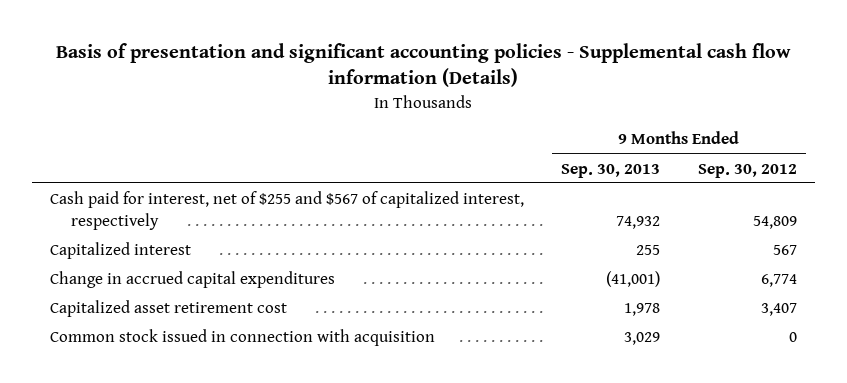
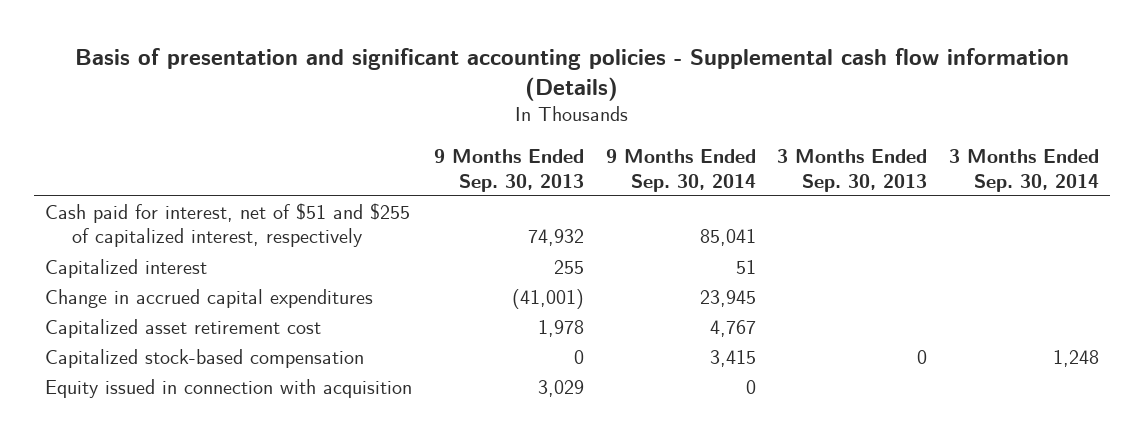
[697,163,797,178] Sep. 30, 2012 -> none
none -> [605,148,756,192] 9 Months Ended Sep. 30, 2014
none -> [777,148,928,192] 3 Months Ended Sep. 30, 2013
none -> [949,148,1100,192] 3 Months Ended Sep. 30, 2014
[50,190,525,230] Cash paid for interest, net of $255 and $567 of capitalized interest, respectively -> [44,202,410,248] Cash paid for interest, net of $51 and $255 of capitalized interest, respectively
none -> [44,348,364,368] Capitalized stock-based compensation
[50,328,436,346] Common stock issued in connection with acquisition -> [44,378,412,398] Equity issued in connection with acquisition

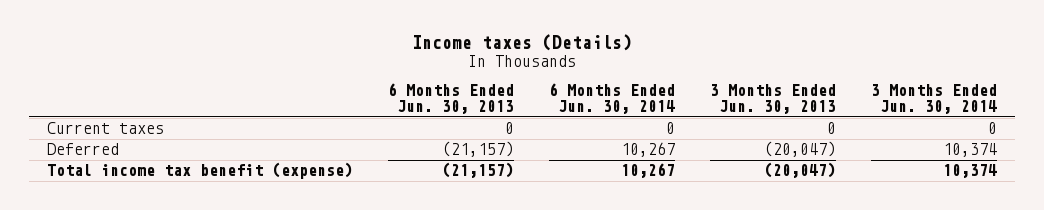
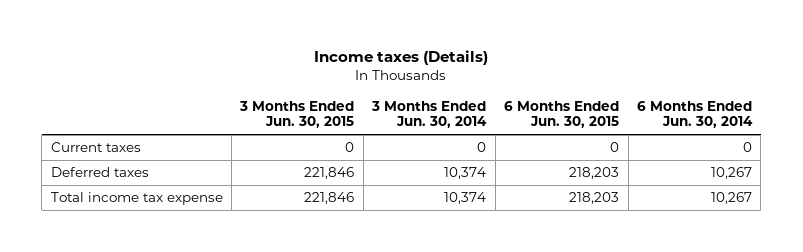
[388,82,515,115] 6 Months Ended Jun. 30, 2013 -> none
[710,83,837,115] 3 Months Ended Jun. 30, 2013 -> none
none -> [239,100,355,129] 3 Months Ended Jun. 30, 2015
none -> [504,100,620,129] 6 Months Ended Jun. 30, 2015
[47,143,120,156] Deferred -> [50,167,149,178] Deferred taxes
[47,162,354,180] Total income tax benefit (expense) -> [50,192,223,206] Total income tax expense

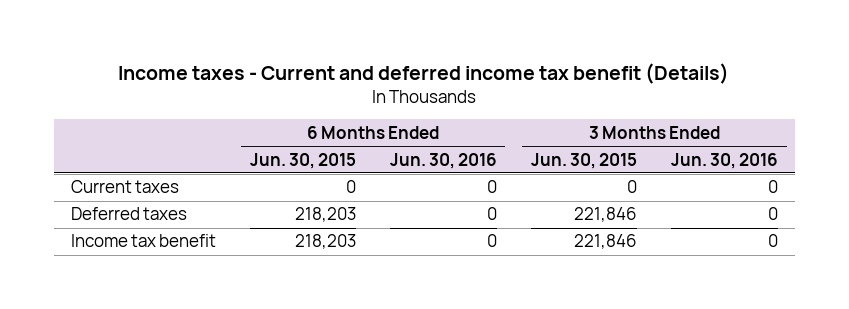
[314,50,489,66] Income taxes (Details) -> [118,62,730,84] Income taxes - Current and deferred income tax benefit (Details)
[371,100,488,129] 3 Months Ended Jun. 30, 2014 -> none
[637,100,754,129] 6 Months Ended Jun. 30, 2014 -> none
none -> [389,152,497,169] Jun. 30, 2016
none -> [671,152,779,169] Jun. 30, 2016
[50,192,223,206] Total income tax expense -> [70,234,216,248] Income tax benefit

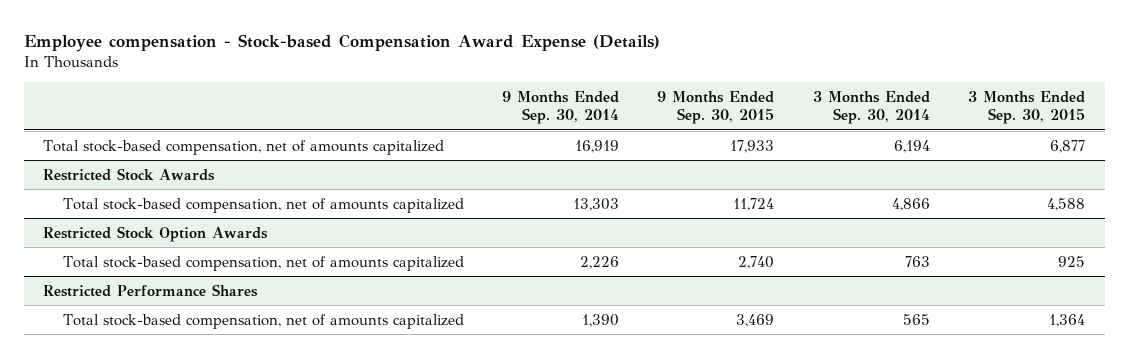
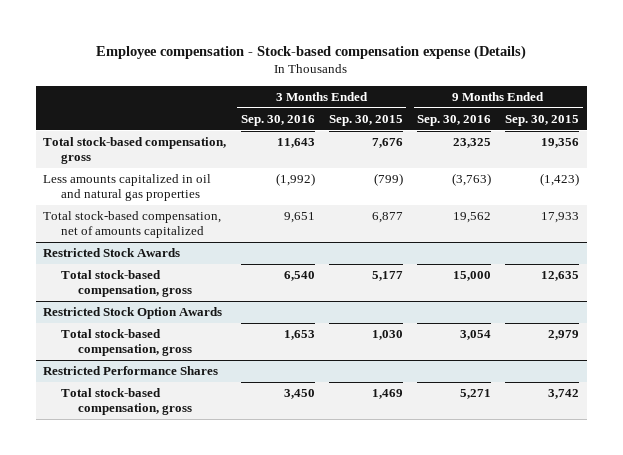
[23,33,660,52] Employee compensation - Stock-based Compensation Award Expense (Details) -> [96,44,527,60] Employee compensation - Stock-based compensation expense (Details)
[502,90,620,125] 9 Months Ended Sep. 30, 2014 -> none
[812,90,930,125] 3 Months Ended Sep. 30, 2014 -> none
none -> [240,114,315,126] Sep. 30, 2016
none -> [417,114,492,126] Sep. 30, 2016
none -> [43,137,227,165] Total stock-based compensation, gross
none -> [43,174,212,202] Less amounts capitalized in oil and natural gas properties
[62,197,464,213] Total stock-based compensation, net of amounts capitalized -> none
none -> [60,270,193,298] Total stock-based compensation, gross
[62,255,464,271] Total stock-based compensation, net of amounts capitalized -> none
none -> [60,329,193,357] Total stock-based compensation, gross
[62,313,464,329] Total stock-based compensation, net of amounts capitalized -> none
none -> [60,388,193,416] Total stock-based compensation, gross

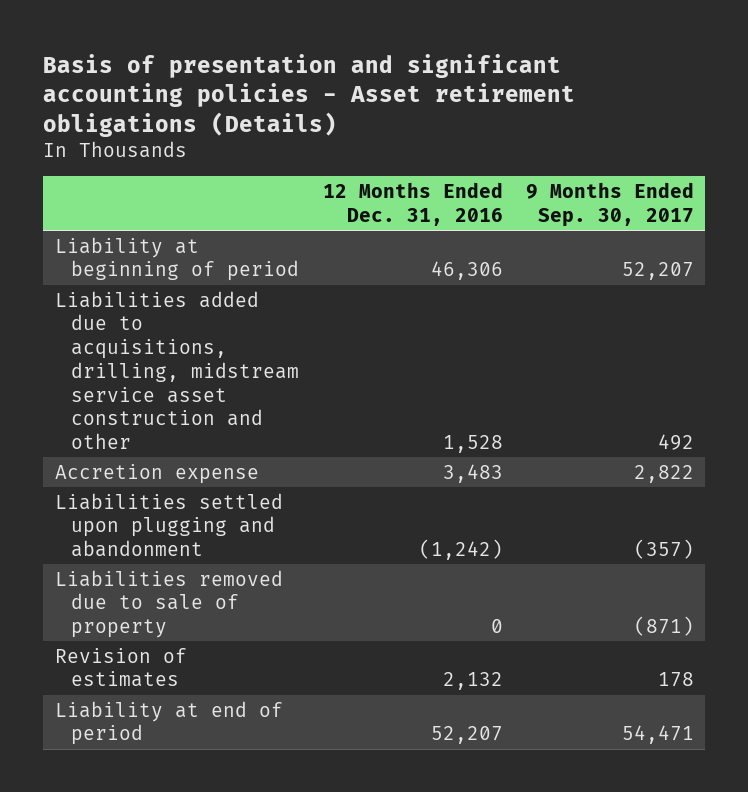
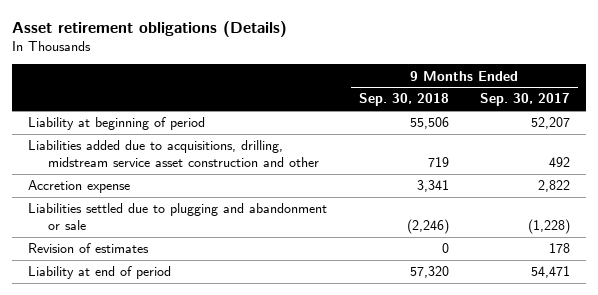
[43,53,576,137] Basis of presentation and significant accounting policies - Asset retirement obligations (Details) -> [11,20,287,37] Asset retirement obligations (Details)
[322,182,503,226] 12 Months Ended Dec. 31, 2016 -> none
none -> [358,93,449,107] Sep. 30, 2018
[54,492,283,558] Liabilities settled upon plugging and abandonment -> none
[54,569,283,639] Liabilities removed due to sale of property -> [27,203,327,231] Liabilities settled due to plugging and abandonment or sale
[633,616,694,637] (871) -> [528,219,571,235] (1,228)

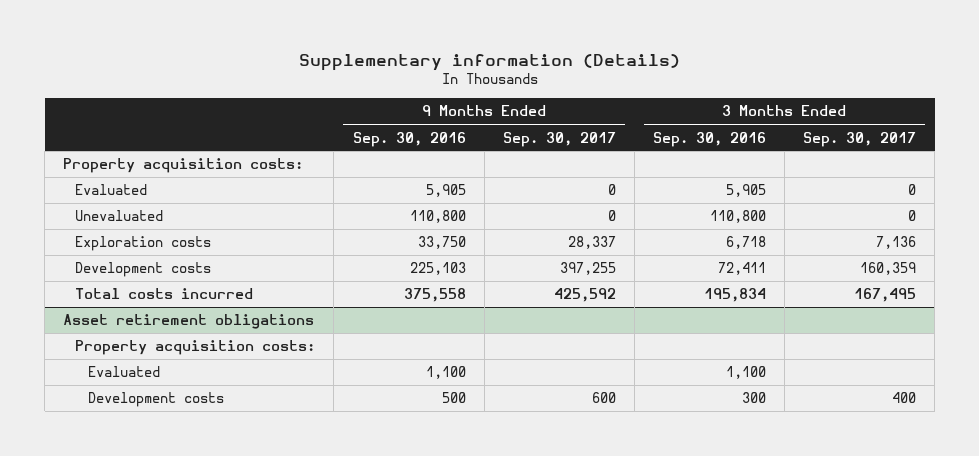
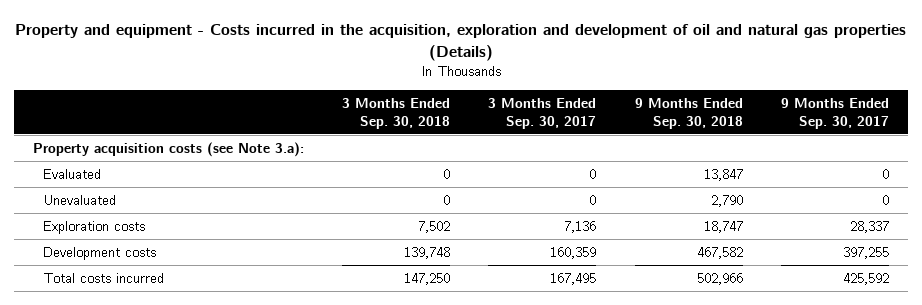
[298,53,680,71] Supplementary information (Details) -> [14,24,906,62] Property and equipment - Costs incurred in the acquisition, exploration and development of oil and natural gas properties (Details)
[352,131,466,147] Sep. 30, 2016 -> none
[652,131,766,147] Sep. 30, 2016 -> none
none -> [342,98,451,129] 3 Months Ended Sep. 30, 2018
none -> [634,98,743,129] 9 Months Ended Sep. 30, 2018
[63,158,304,174] Property acquisition costs: -> [32,141,304,157] Property acquisition costs (see Note 3.a):
[63,314,315,330] Asset retirement obligations -> none
[75,340,316,356] Property acquisition costs: -> none
[87,366,160,378] Evaluated -> none
[87,392,224,408] Development costs -> none

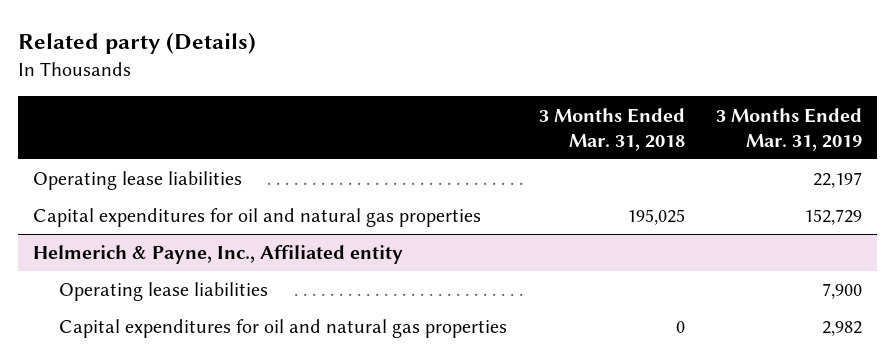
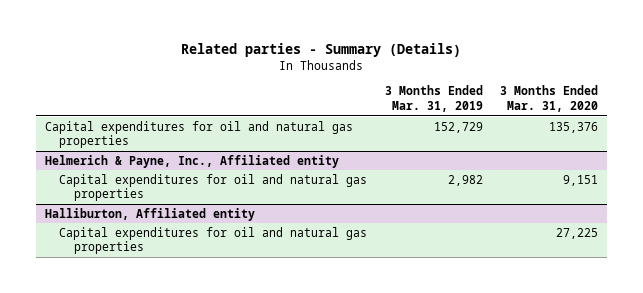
[17,31,256,54] Related party (Details) -> [181,43,462,58] Related parties - Summary (Details)
[538,107,685,151] 3 Months Ended Mar. 31, 2018 -> none
none -> [499,85,598,113] 3 Months Ended Mar. 31, 2020
[33,171,243,191] Operating lease liabilities -> none
[59,282,269,302] Operating lease liabilities -> none
none -> [44,207,255,221] Halliburton, Affiliated entity
none -> [59,226,368,255] Capital expenditures for oil and natural gas properties

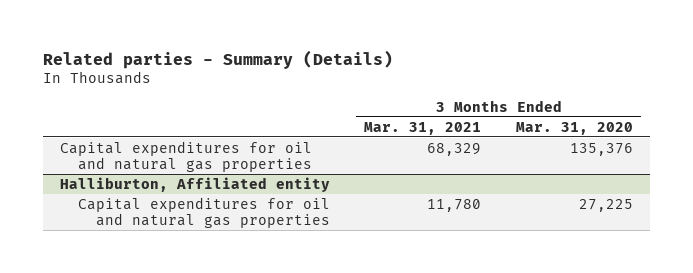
[384,85,483,113] 3 Months Ended Mar. 31, 2019 -> none
none -> [364,121,482,135] Mar. 31, 2021
[44,154,339,168] Helmerich & Payne, Inc., Affiliated entity -> none
[59,173,368,202] Capital expenditures for oil and natural gas properties -> none

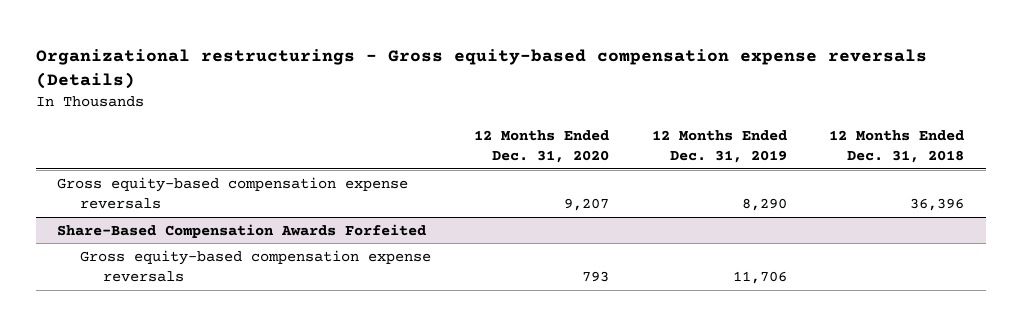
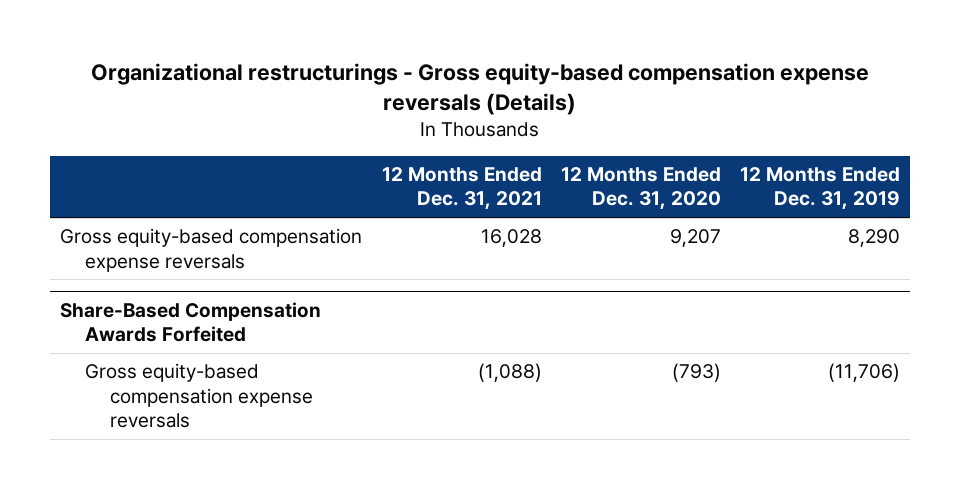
[829,129,965,164] 12 Months Ended Dec. 31, 2018 -> none
none -> [381,167,542,211] 12 Months Ended Dec. 31, 2021
[582,271,610,283] 793 -> [672,363,722,383] (793)
[732,271,787,285] 11,706 -> [828,363,901,383] (11,706)

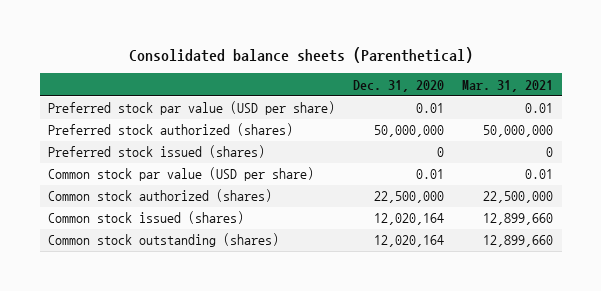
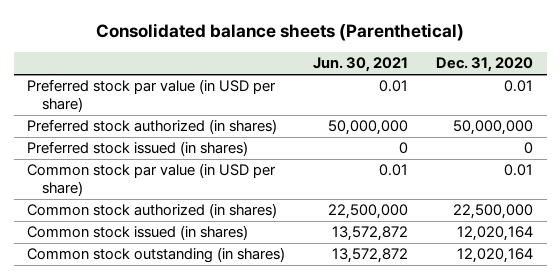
[461,79,553,92] Mar. 31, 2021 -> none
none -> [313,57,409,73] Jun. 30, 2021
[48,101,336,116] Preferred stock par value (USD per share) -> [27,79,277,112] Preferred stock par value (in USD per share)
[48,123,294,137] Preferred stock authorized (shares) -> [27,119,278,135] Preferred stock authorized (in shares)
[48,145,266,159] Preferred stock issued (shares) -> [27,141,249,157] Preferred stock issued (in shares)
[48,167,315,182] Common stock par value (USD per share) -> [27,163,277,196] Common stock par value (in USD per share)
[48,189,273,203] Common stock authorized (shares) -> [27,203,278,219] Common stock authorized (in shares)
[48,211,245,225] Common stock issued (shares) -> [27,225,249,241] Common stock issued (in shares)
[48,233,280,248] Common stock outstanding (shares) -> [27,247,286,264] Common stock outstanding (in shares)

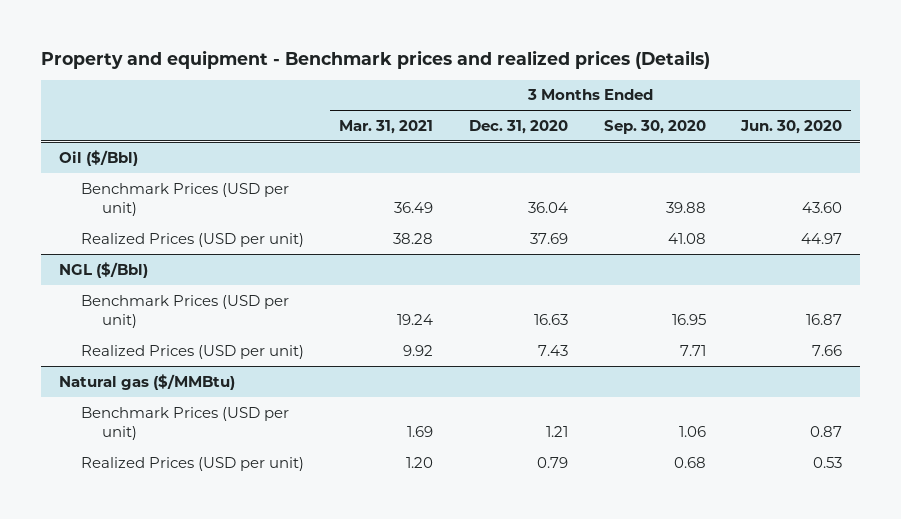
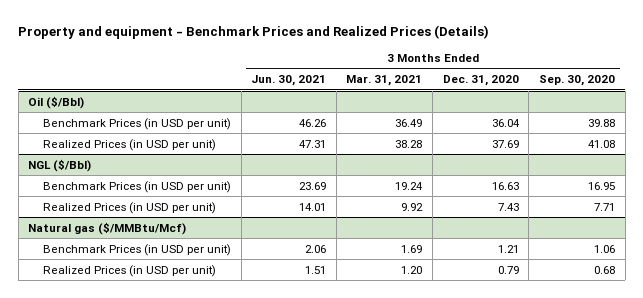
[41,49,711,69] Property and equipment - Benchmark prices and realized prices (Details) -> [18,24,490,39] Property and equipment - Benchmark Prices and Realized Prices (Details)
[740,119,843,134] Jun. 30, 2020 -> none
none -> [251,74,327,86] Jun. 30, 2021
[80,182,289,216] Benchmark Prices (USD per unit) -> [42,117,231,130] Benchmark Prices (in USD per unit)
[80,232,304,247] Realized Prices (USD per unit) -> [42,138,216,151] Realized Prices (in USD per unit)
[80,294,289,328] Benchmark Prices (USD per unit) -> [42,180,231,193] Benchmark Prices (in USD per unit)
[80,344,304,359] Realized Prices (USD per unit) -> [42,201,216,214] Realized Prices (in USD per unit)
[58,373,235,390] Natural gas ($/MMBtu) -> [28,221,187,235] Natural gas ($/MMBtu/Mcf)
[80,406,289,440] Benchmark Prices (USD per unit) -> [42,243,231,256] Benchmark Prices (in USD per unit)
[80,456,304,471] Realized Prices (USD per unit) -> [42,264,216,277] Realized Prices (in USD per unit)

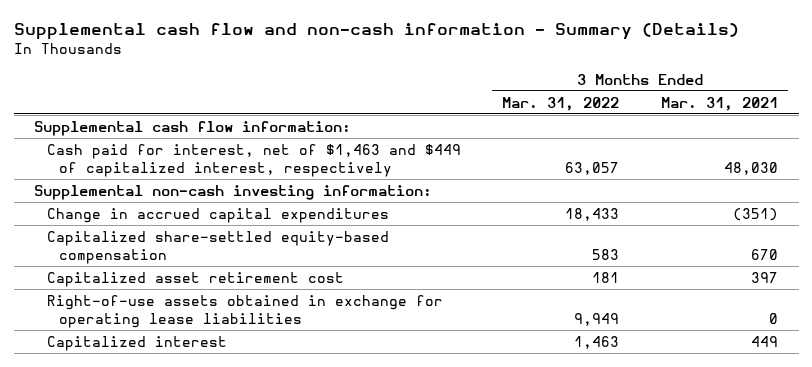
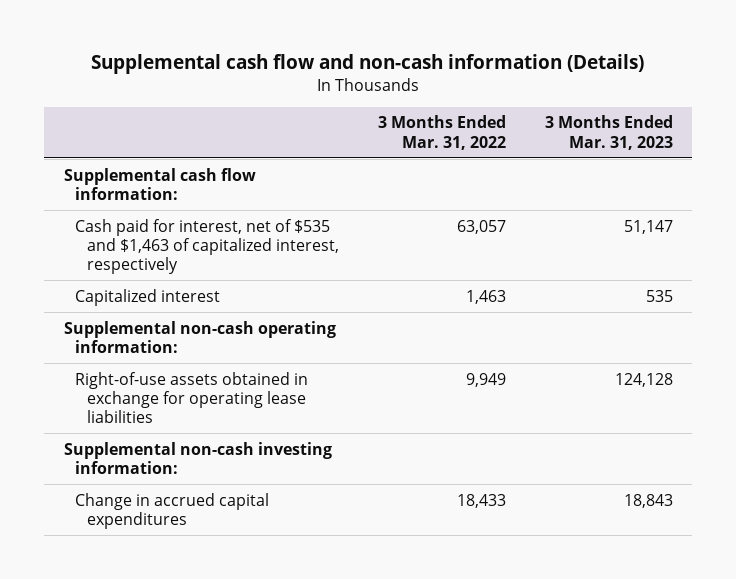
[13,23,739,41] Supplemental cash flow and non-cash information - Summary (Details) -> [91,54,645,75] Supplemental cash flow and non-cash information (Details)
[660,96,778,111] Mar. 31, 2021 -> none
none -> [544,115,673,150] 3 Months Ended Mar. 31, 2023
[46,143,461,177] Cash paid for interest, net of $1,463 and $449 of capitalized interest, respectively -> [75,218,339,275] Cash paid for interest, net of $535 and $1,463 of capitalized interest, respectively
[46,335,227,351] Capitalized interest -> [75,288,221,306] Capitalized interest
none -> [63,320,336,353] Supplemental non-cash operating information:
[46,294,443,328] Right-of-use assets obtained in exchange for operating lease liabilities -> [75,371,309,424] Right-of-use assets obtained in exchange for operating lease liabilities
[46,230,389,264] Capitalized share-settled equity-based compensation -> none
[46,271,344,287] Capitalized asset retirement cost -> none

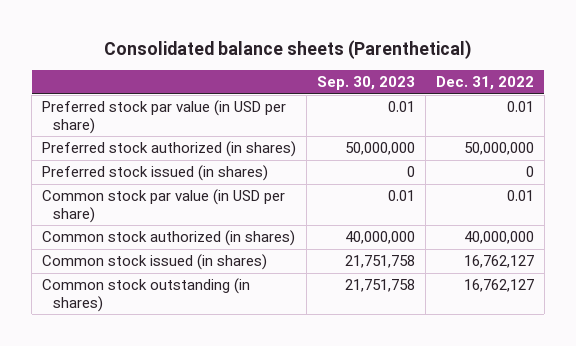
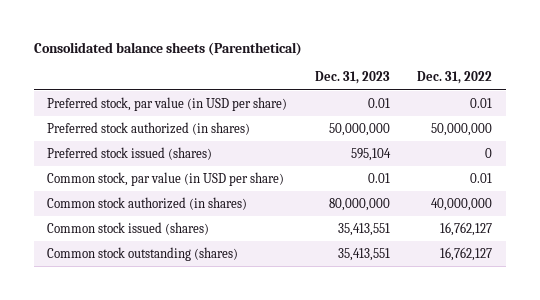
[316,76,415,91] Sep. 30, 2023 -> none
none -> [314,71,390,85] Dec. 31, 2023
[42,100,287,134] Preferred stock par value (in USD per share) -> [47,96,288,111] Preferred stock, par value (in USD per share)
[42,165,269,182] Preferred stock issued (in shares) -> [47,146,213,160] Preferred stock issued (shares)
[42,189,286,223] Common stock par value (in USD per share) -> [47,171,285,186] Common stock, par value (in USD per share)
[42,254,268,271] Common stock issued (in shares) -> [47,221,210,235] Common stock issued (shares)
[42,278,251,312] Common stock outstanding (in shares) -> [47,246,239,261] Common stock outstanding (shares)

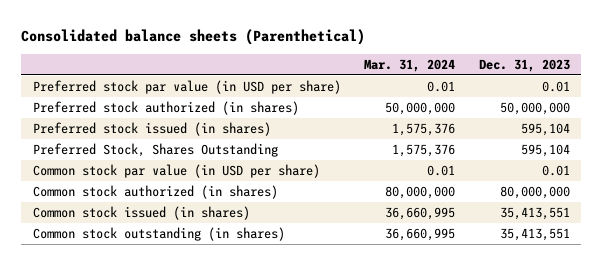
[417,71,493,85] Dec. 31, 2022 -> none
none -> [364,58,456,72] Mar. 31, 2024
[47,96,288,111] Preferred stock, par value (in USD per share) -> [33,79,342,94] Preferred stock par value (in USD per share)
[47,146,213,160] Preferred stock issued (shares) -> [33,121,272,136] Preferred stock issued (in shares)
none -> [33,142,279,157] Preferred Stock, Shares Outstanding
[47,171,285,186] Common stock, par value (in USD per share) -> [33,163,321,178] Common stock par value (in USD per share)
[47,221,210,235] Common stock issued (shares) -> [33,205,251,220] Common stock issued (in shares)
[47,246,239,261] Common stock outstanding (shares) -> [33,226,286,241] Common stock outstanding (in shares)

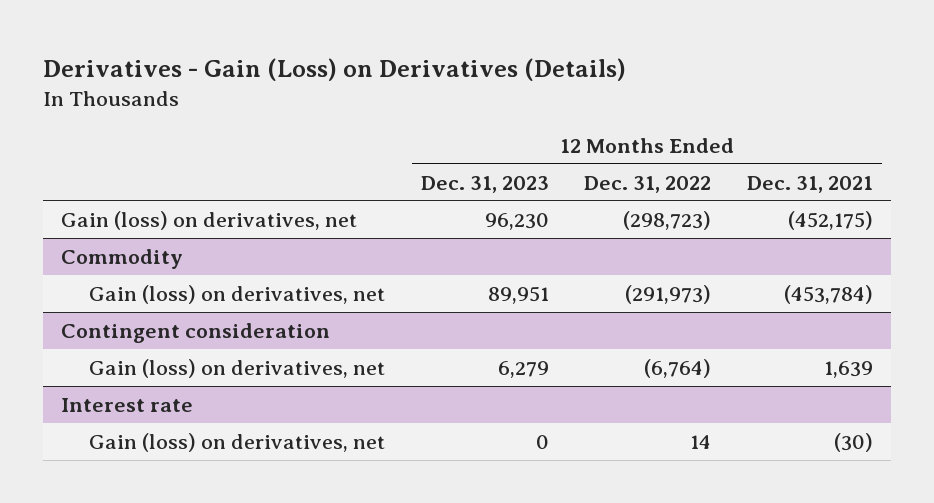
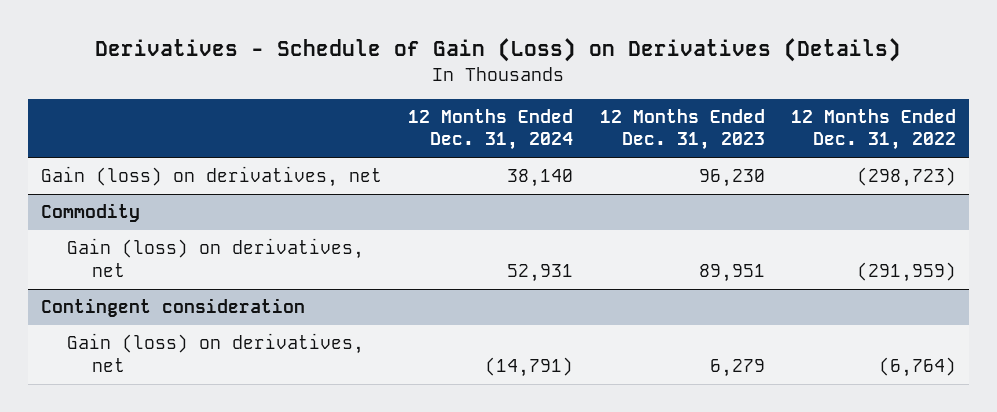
[43,57,627,81] Derivatives - Gain (Loss) on Derivatives (Details) -> [95,38,902,63] Derivatives - Schedule of Gain (Loss) on Derivatives (Details)
[747,175,874,193] Dec. 31, 2021 -> none
none -> [408,108,574,151] 12 Months Ended Dec. 31, 2024
[625,284,712,304] (291,973) -> [856,261,956,282] (291,959)
[61,397,194,412] Interest rate -> none
[88,432,385,452] Gain (loss) on derivatives, net -> none

